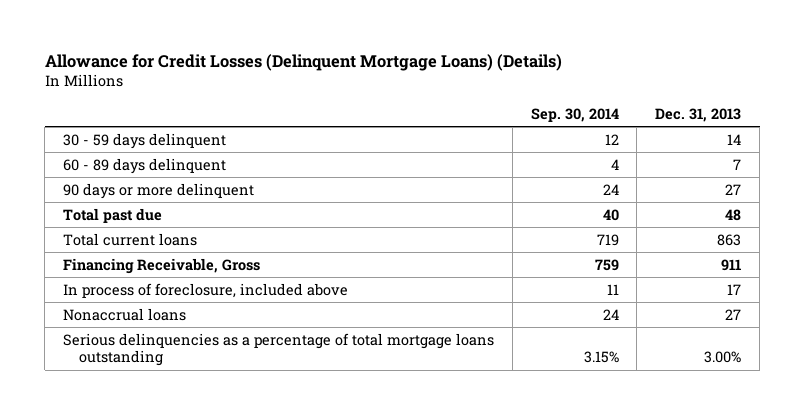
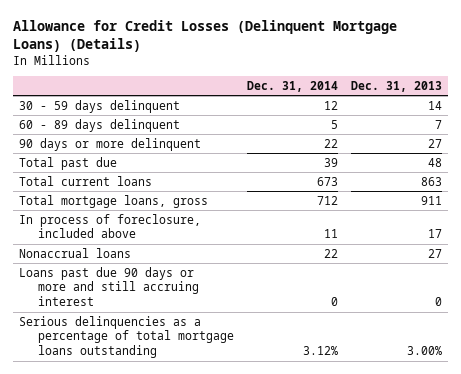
[530,107,619,122] Sep. 30, 2014 -> none
none -> [246,80,338,92] Dec. 31, 2014
[62,257,260,274] Financing Receivable, Gross -> [19,194,209,208] Total mortgage loans, gross
none -> [19,266,199,307] Loans past due 90 days or more and still accruing interest

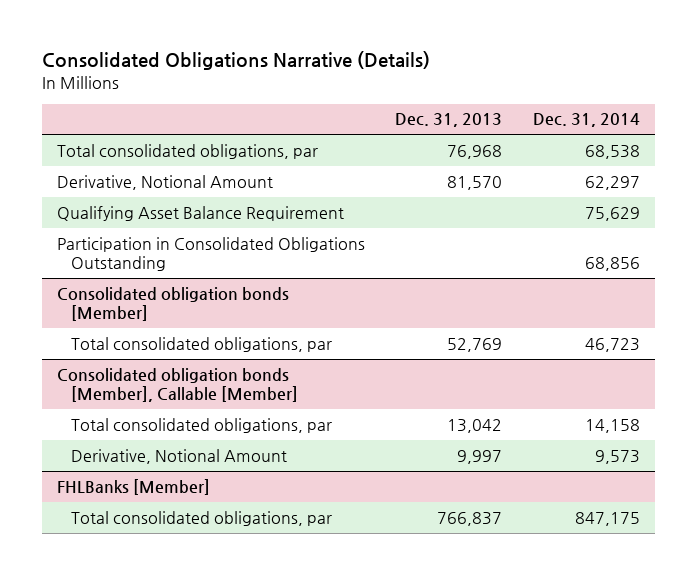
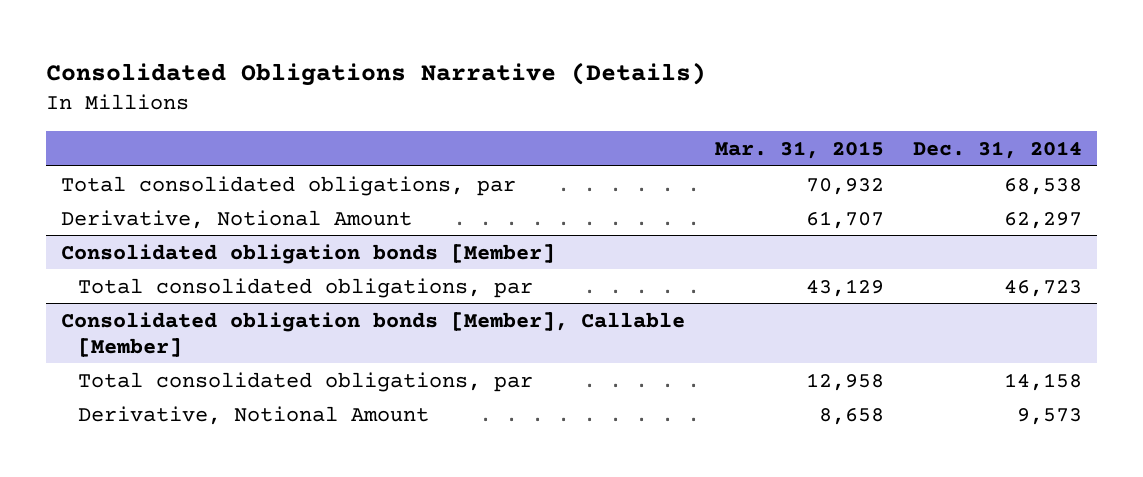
[395,113,503,128] Dec. 31, 2013 -> none
none -> [714,140,884,159] Mar. 31, 2015
[56,205,344,221] Qualifying Asset Balance Requirement -> none
[56,236,365,271] Participation in Consolidated Obligations Outstanding -> none
[56,478,210,495] FHLBanks [Member] -> none
[70,510,332,526] Total consolidated obligations, par -> none

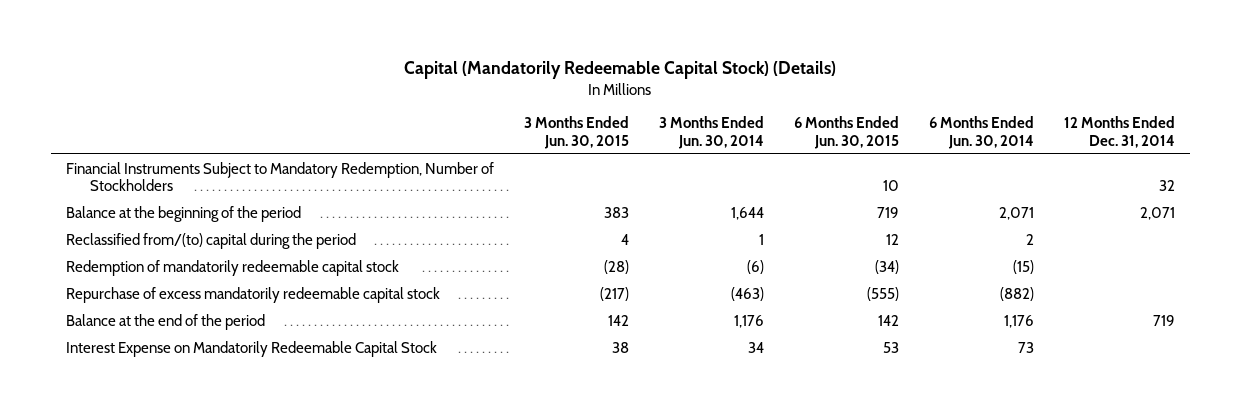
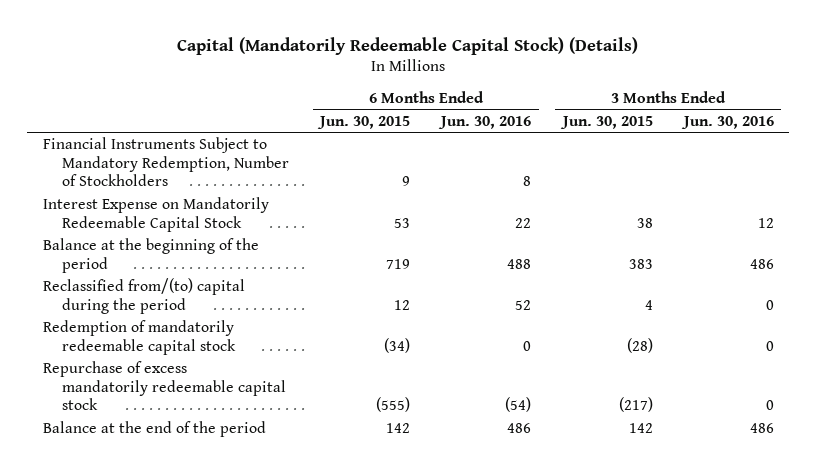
[658,116,764,149] 3 Months Ended Jun. 30, 2014 -> none
[928,116,1034,149] 6 Months Ended Jun. 30, 2014 -> none
[1063,116,1175,148] 12 Months Ended Dec. 31, 2014 -> none
none -> [438,115,532,129] Jun. 30, 2016
none -> [680,115,774,129] Jun. 30, 2016
[882,180,899,192] 10 -> [402,176,411,187] 9
[65,340,437,357] Interest Expense on Mandatorily Redeemable Capital Stock -> [42,197,269,232] Interest Expense on Mandatorily Redeemable Capital Stock

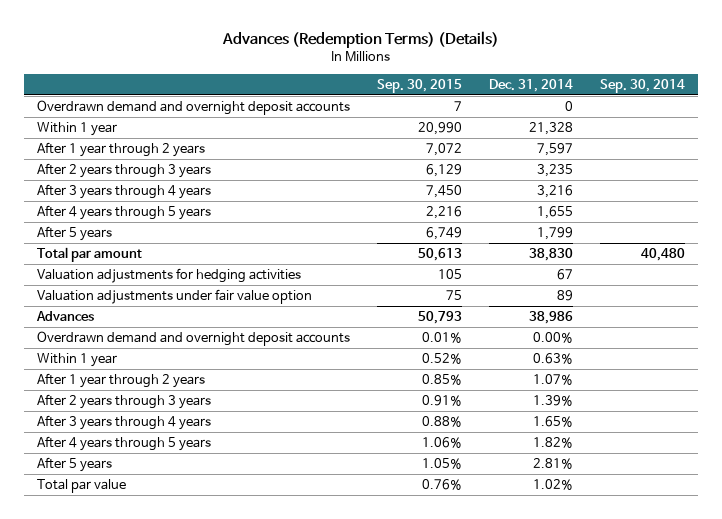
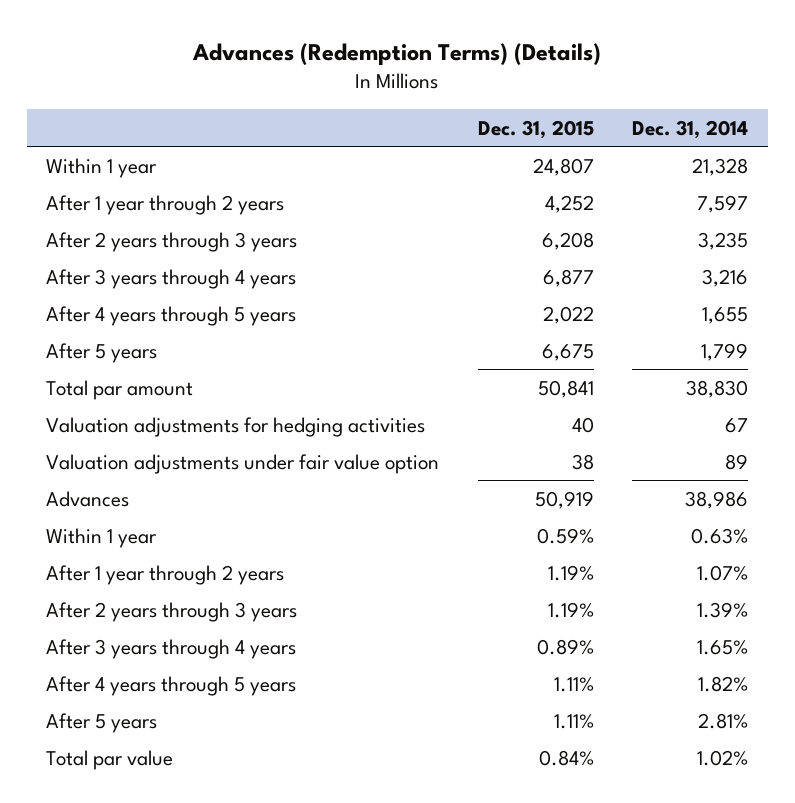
[377,78,463,93] Sep. 30, 2015 -> none
[599,78,685,93] Sep. 30, 2014 -> none
none -> [477,119,594,139] Dec. 31, 2015
[37,100,351,116] Overdrawn demand and overnight deposit accounts -> none
[37,331,351,347] Overdrawn demand and overnight deposit accounts -> none

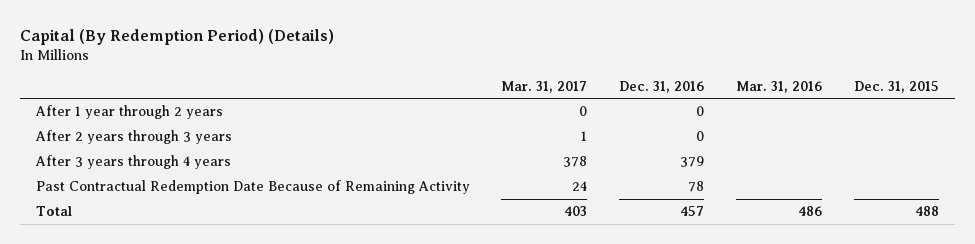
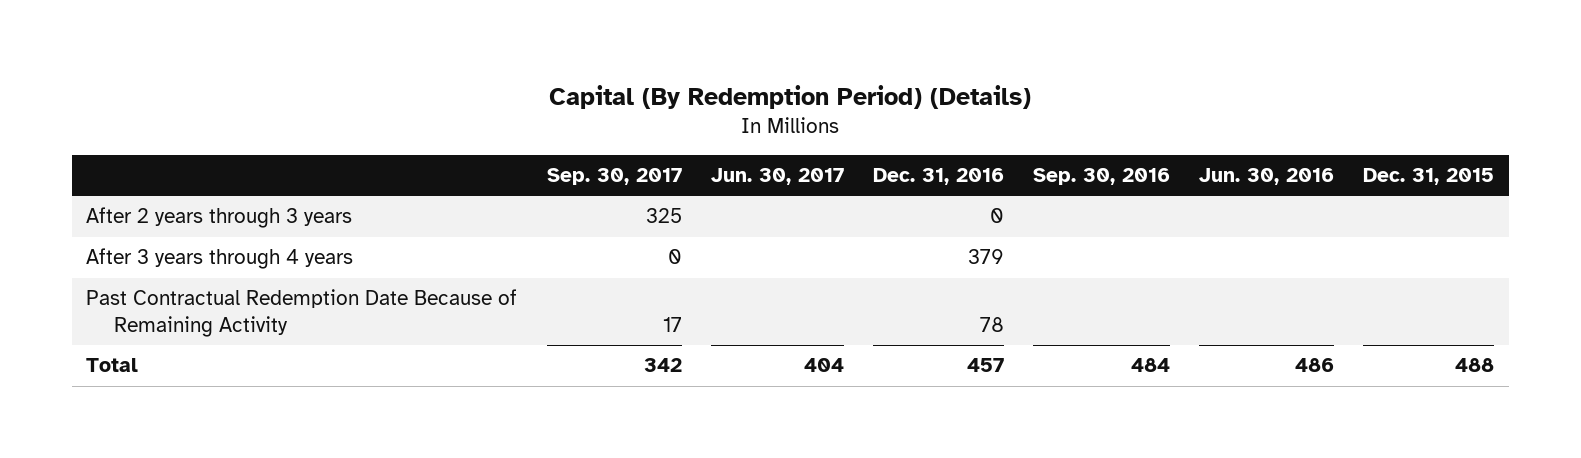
[501,80,588,93] Mar. 31, 2017 -> none
[736,80,823,93] Mar. 31, 2016 -> none
none -> [546,168,682,186] Sep. 30, 2017
none -> [710,168,844,186] Jun. 30, 2017
none -> [1032,168,1170,186] Sep. 30, 2016
none -> [1199,168,1335,186] Jun. 30, 2016
[34,105,223,120] After 1 year through 2 years -> none

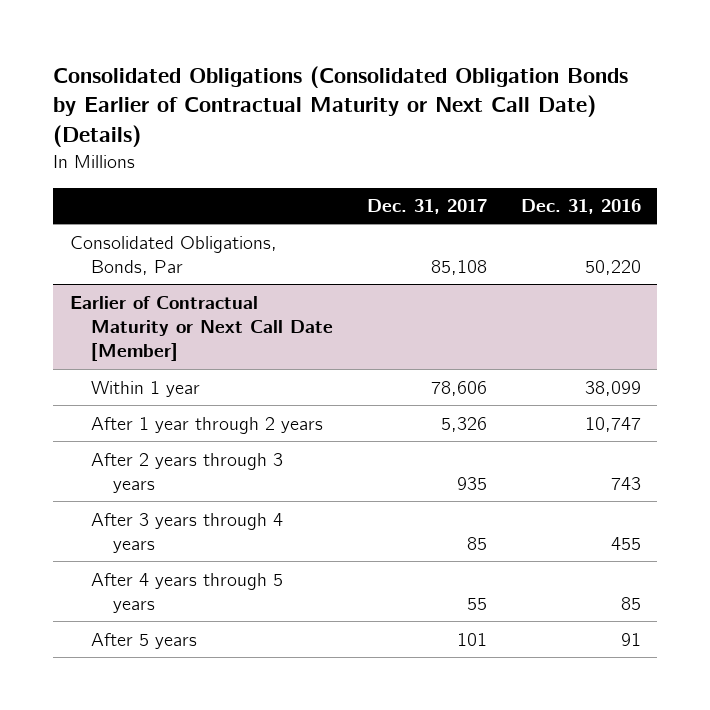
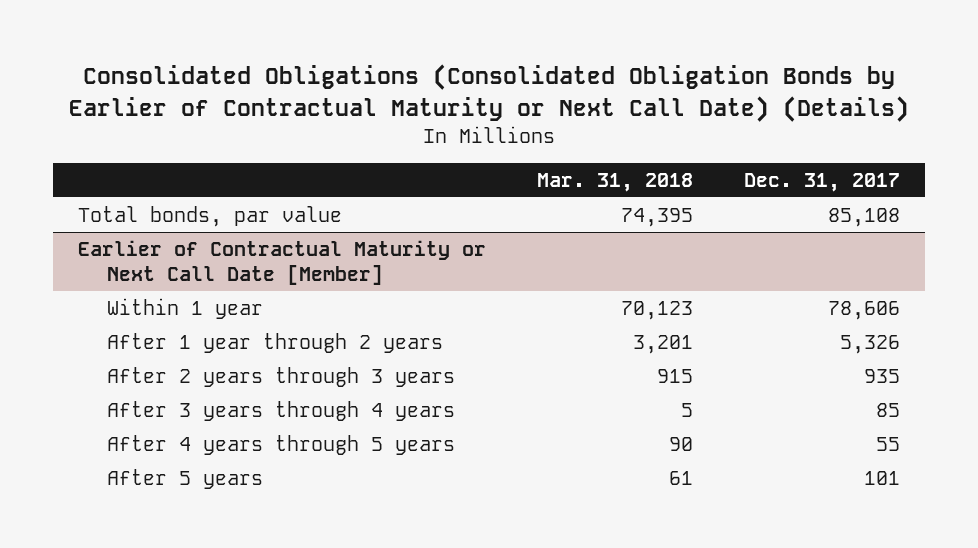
[520,199,641,215] Dec. 31, 2016 -> none
none -> [537,172,694,192] Mar. 31, 2018
[69,235,277,275] Consolidated Obligations, Bonds, Par -> [78,206,343,228] Total bonds, par value

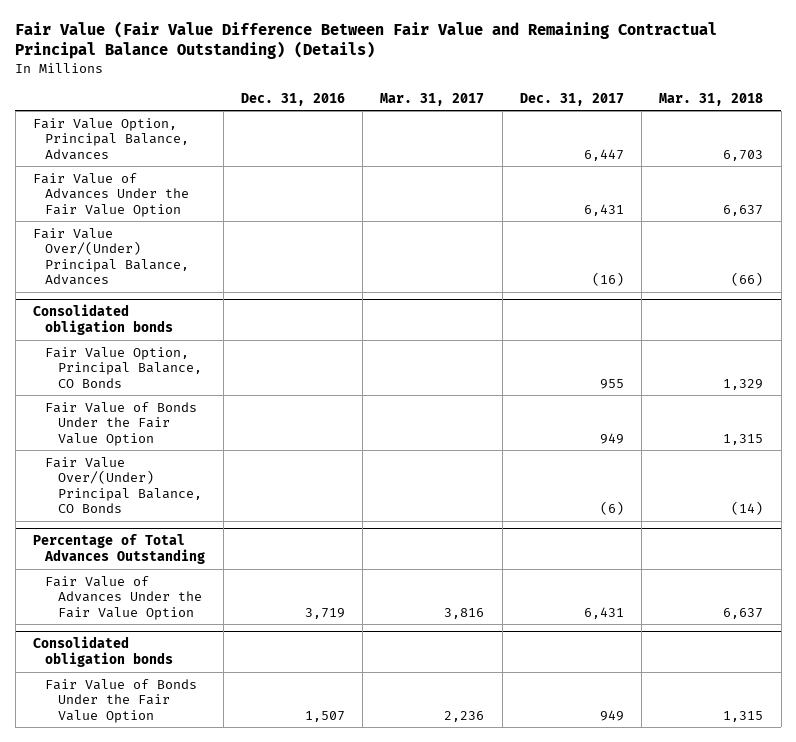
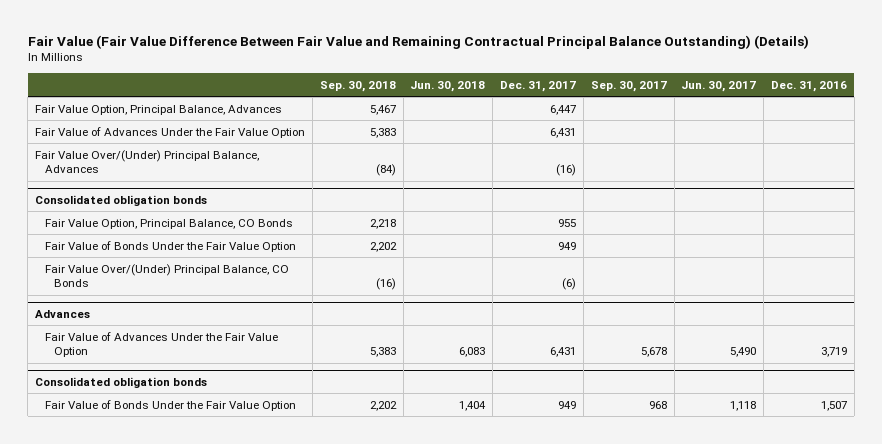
[380,92,485,106] Mar. 31, 2017 -> none
[659,92,764,106] Mar. 31, 2018 -> none
none -> [319,80,396,92] Sep. 30, 2018
none -> [410,80,486,92] Jun. 30, 2018
none -> [590,80,667,92] Sep. 30, 2017
none -> [681,80,757,92] Jun. 30, 2017
[32,534,206,565] Percentage of Total Advances Outstanding -> [35,309,91,318] Advances

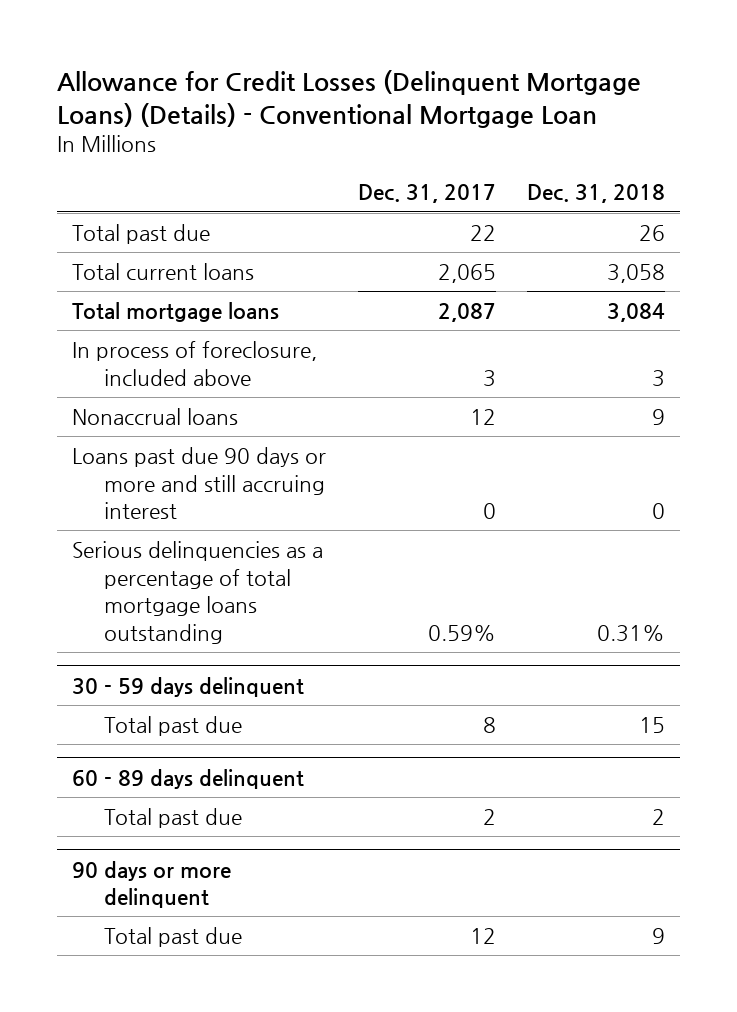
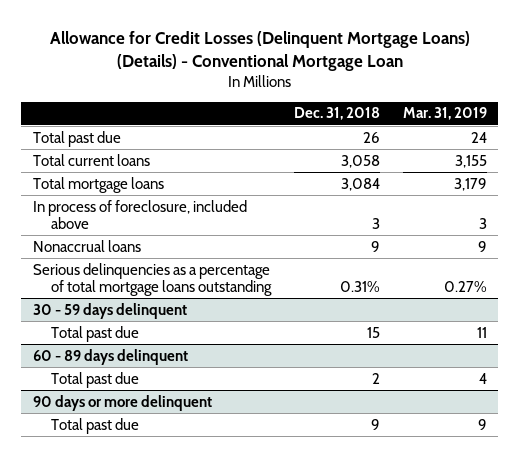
[357,184,496,204] Dec. 31, 2017 -> none
none -> [402,107,487,121] Mar. 31, 2019
[72,447,327,520] Loans past due 90 days or more and still accruing interest -> none

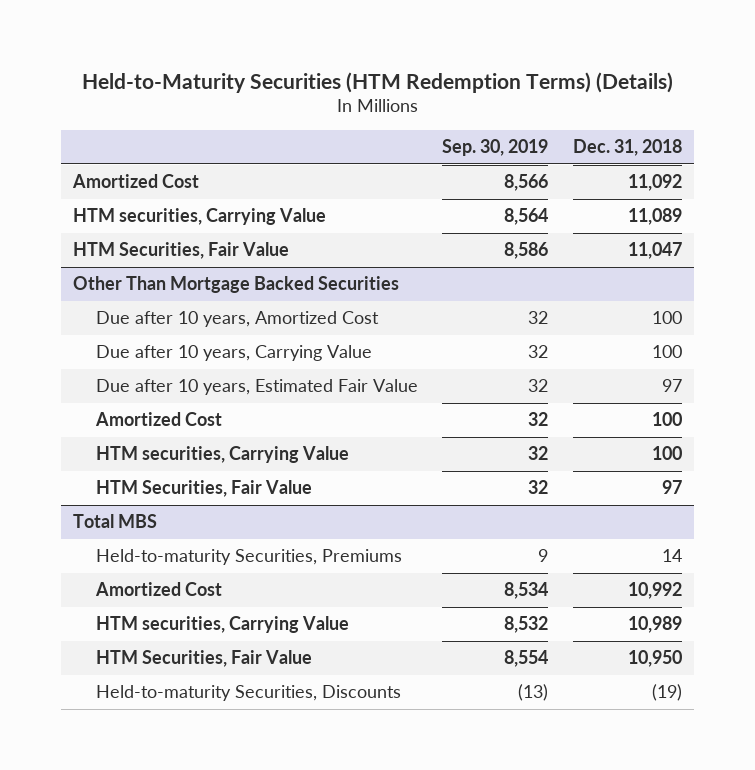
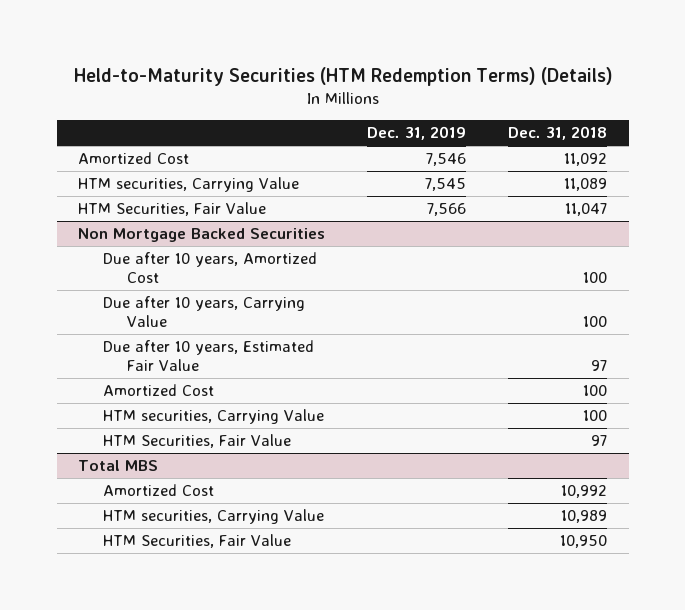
[442,139,549,157] Sep. 30, 2019 -> none
none -> [367,126,467,141] Dec. 31, 2019
[73,276,400,294] Other Than Mortgage Backed Securities -> [77,227,325,242] Non Mortgage Backed Securities
[95,549,402,566] Held-to-maturity Securities, Premiums -> none
[95,685,401,702] Held-to-maturity Securities, Discounts -> none

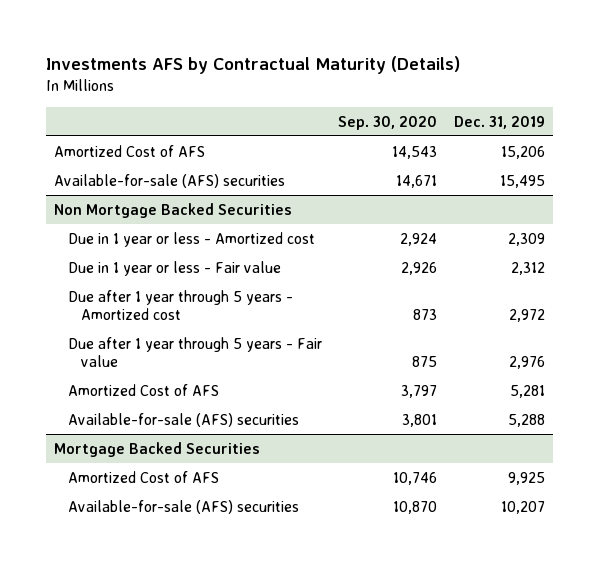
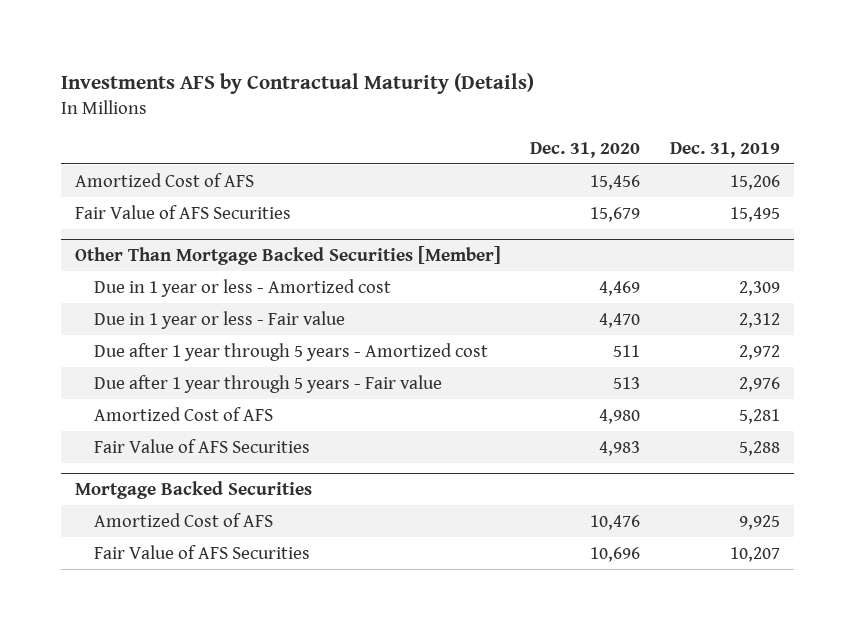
[338,115,438,130] Sep. 30, 2020 -> none
none -> [530,141,641,158] Dec. 31, 2020
[54,173,286,188] Available-for-sale (AFS) securities -> [75,204,292,219] Fair Value of AFS Securities
[54,202,293,218] Non Mortgage Backed Securities -> [75,246,502,266] Other Than Mortgage Backed Securities [Member]
[67,412,299,427] Available-for-sale (AFS) securities -> [94,438,311,453] Fair Value of AFS Securities
[67,499,299,514] Available-for-sale (AFS) securities -> [94,544,311,559] Fair Value of AFS Securities

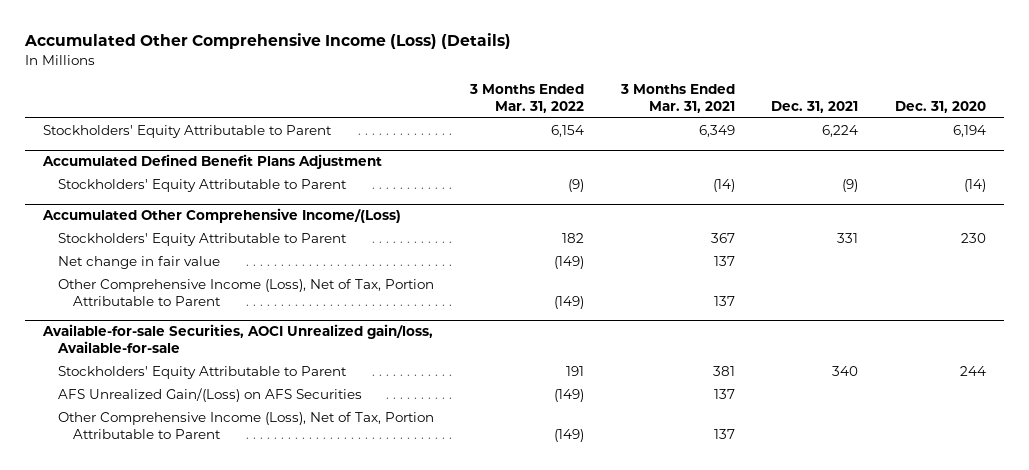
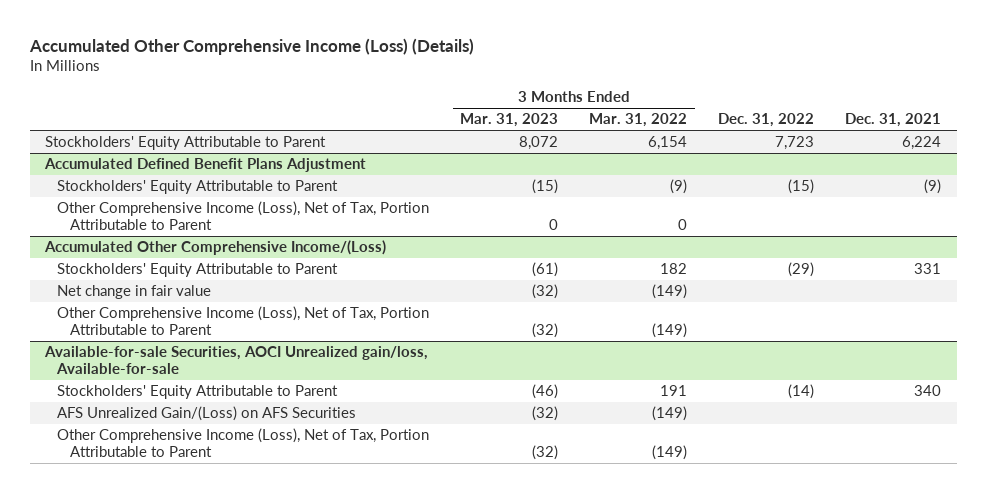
[619,84,735,114] 3 Months Ended Mar. 31, 2021 -> none
[894,101,986,114] Dec. 31, 2020 -> none
none -> [460,113,559,128] Mar. 31, 2023
none -> [718,113,815,128] Dec. 31, 2022
none -> [57,201,430,231] Other Comprehensive Income (Loss), Net of Tax, Portion Attributable to Parent

